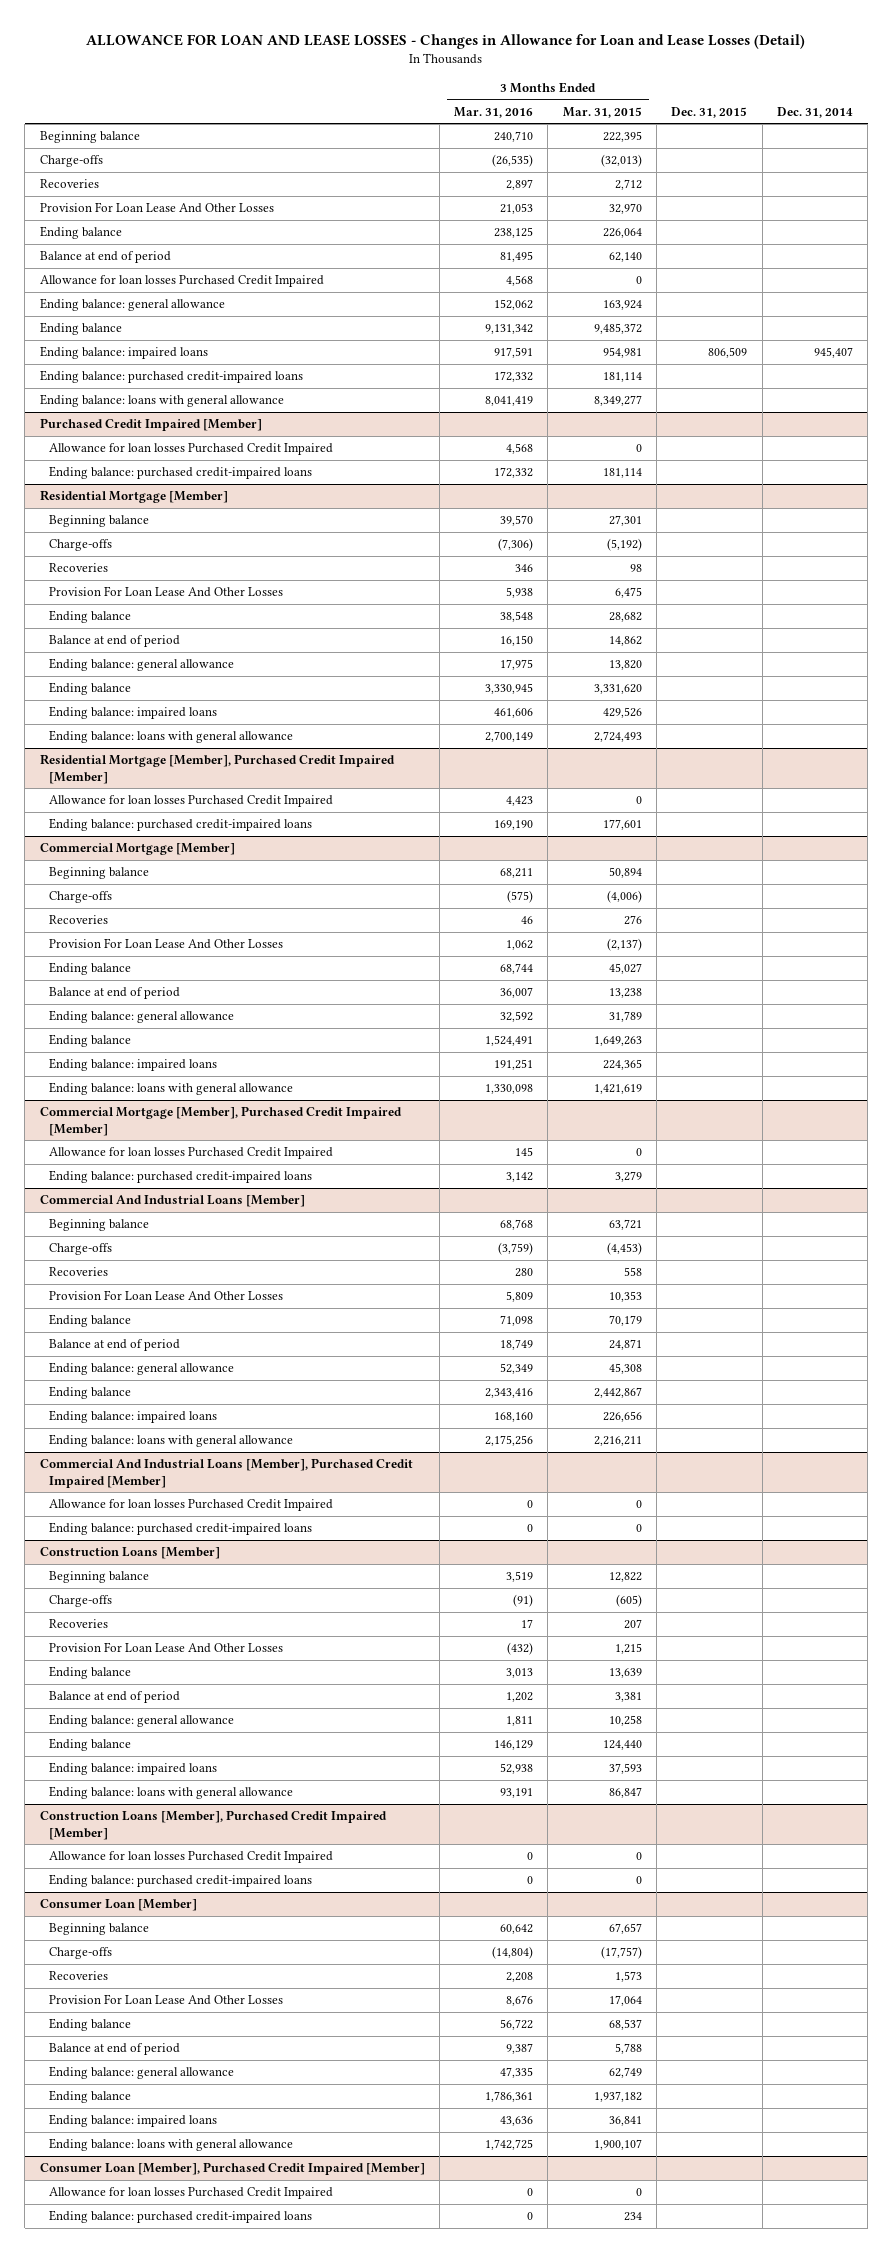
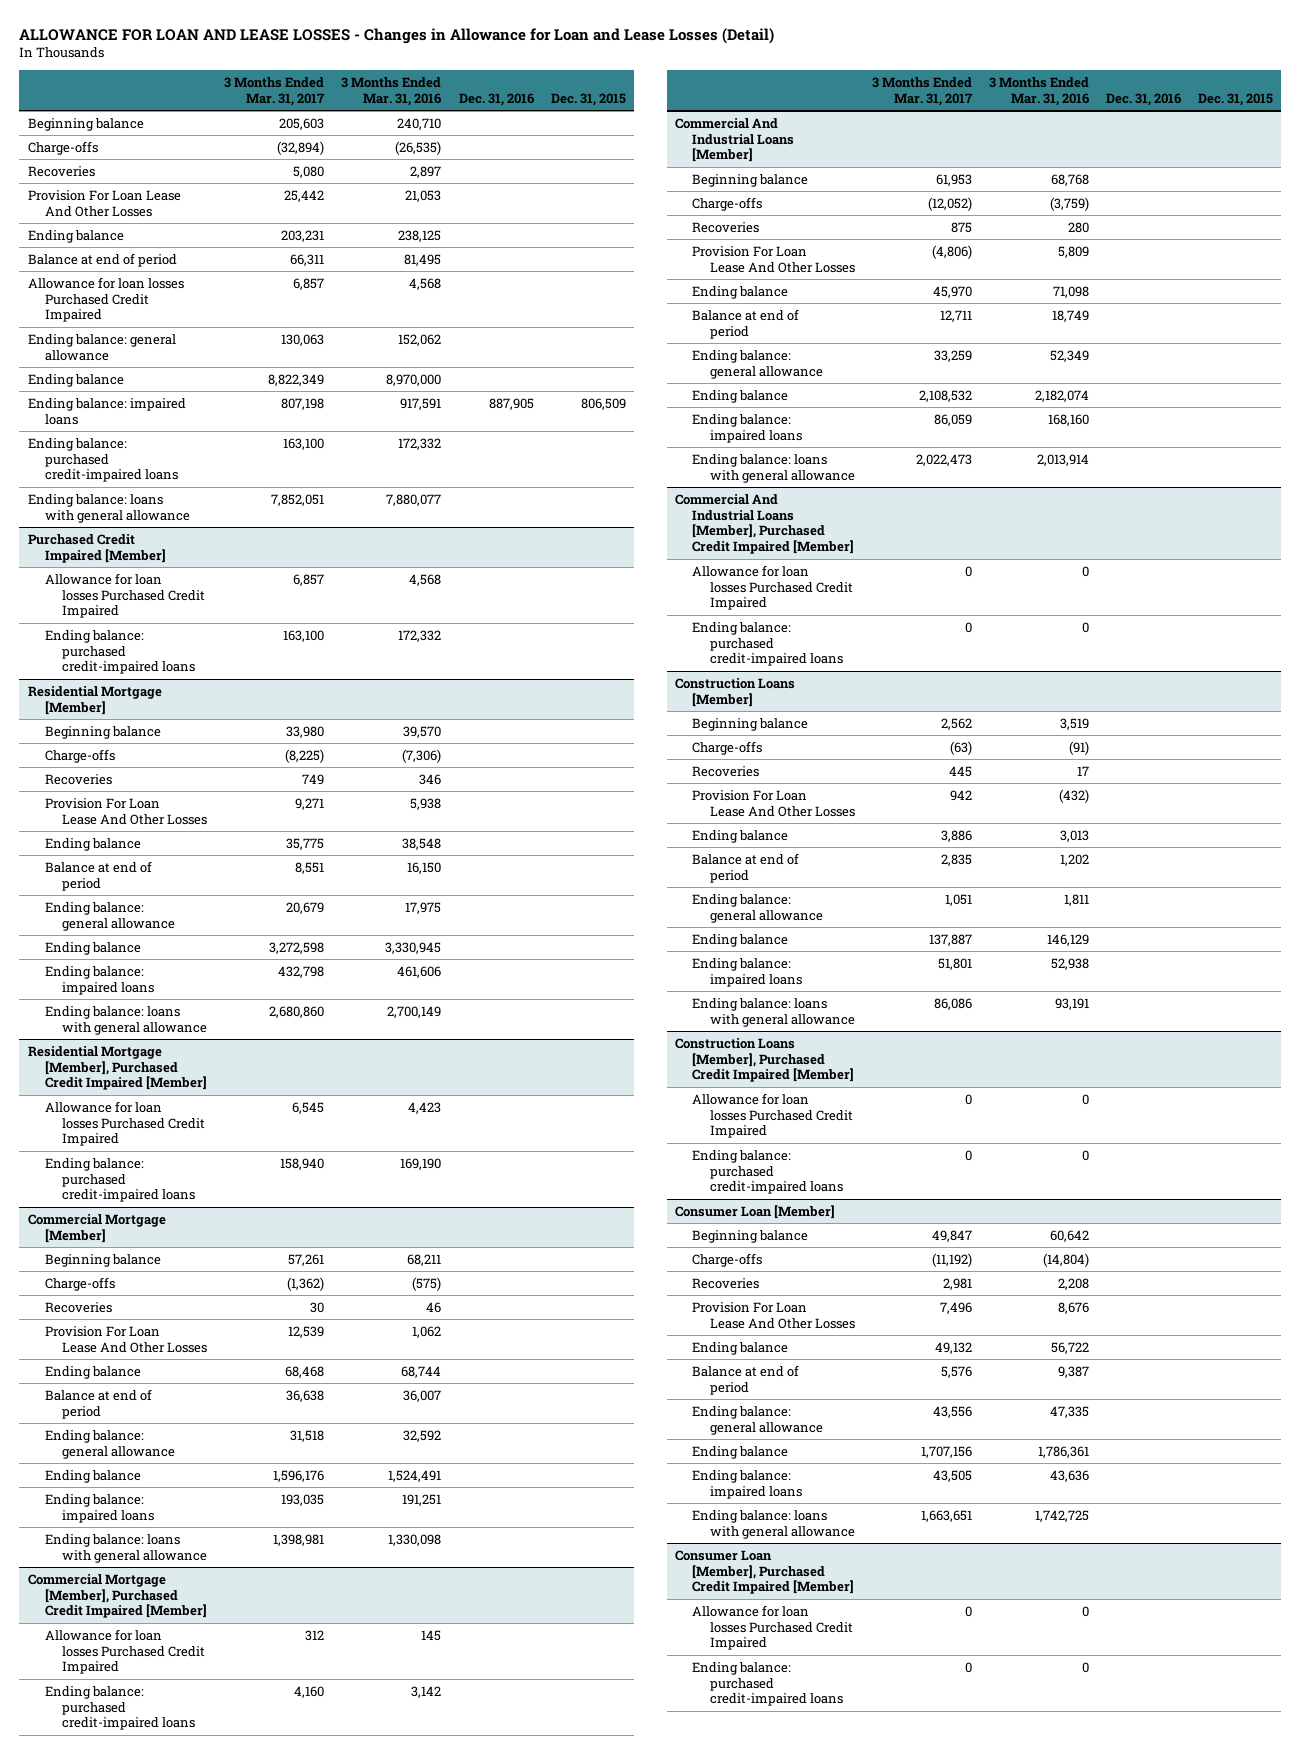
[562,106,642,118] Mar. 31, 2015 -> none
[776,106,853,118] Dec. 31, 2014 -> none
none -> [224,76,325,106] 3 Months Ended Mar. 31, 2017
none -> [458,92,534,106] Dec. 31, 2016
[485,324,534,335] 9,131,342 -> [386,373,442,386] 8,970,000
[485,396,534,407] 8,041,419 -> [386,493,442,506] 7,880,077
[485,1388,534,1399] 2,343,416 -> [1034,389,1089,402] 2,182,074
[485,1435,534,1447] 2,175,256 -> [1036,453,1089,466] 2,013,914

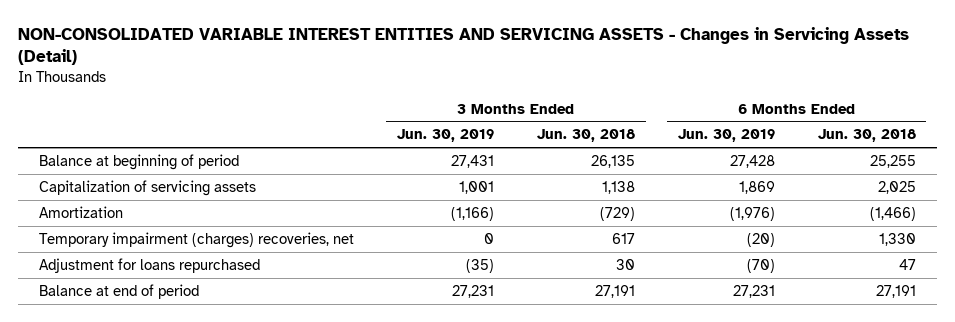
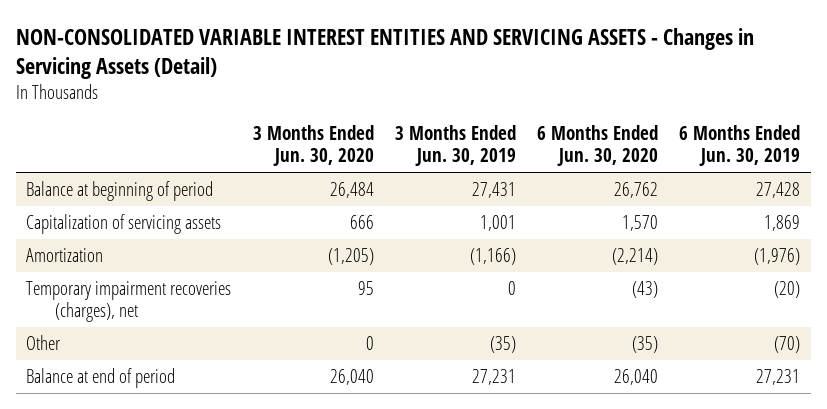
[536,129,635,143] Jun. 30, 2018 -> none
[817,129,916,143] Jun. 30, 2018 -> none
none -> [252,125,374,167] 3 Months Ended Jun. 30, 2020
none -> [536,125,658,167] 6 Months Ended Jun. 30, 2020
[38,231,354,248] Temporary impairment (charges) recoveries, net -> [26,281,232,323] Temporary impairment recoveries (charges), net
[38,257,260,273] Adjustment for loans repurchased -> [26,335,62,351] Other

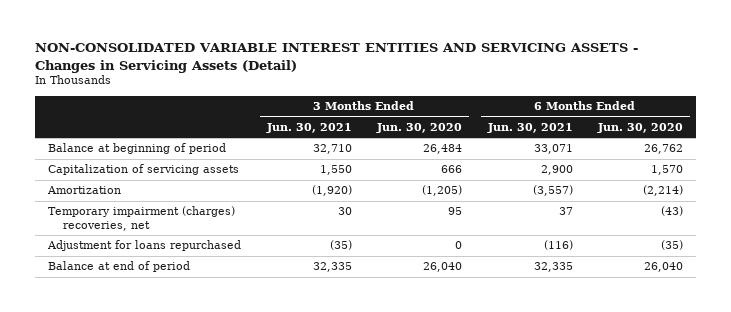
[394,125,516,167] 3 Months Ended Jun. 30, 2019 -> none
[679,125,801,167] 6 Months Ended Jun. 30, 2019 -> none
none -> [265,122,352,133] Jun. 30, 2021
none -> [486,122,573,133] Jun. 30, 2021
[26,281,232,323] Temporary impairment recoveries (charges), net -> [48,206,236,231] Temporary impairment (charges) recoveries, net
[26,335,62,351] Other -> [47,240,242,252] Adjustment for loans repurchased

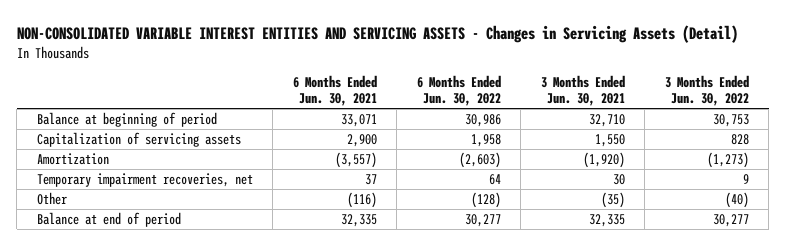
[376,122,463,133] Jun. 30, 2020 -> none
[597,122,684,133] Jun. 30, 2020 -> none
none -> [416,75,501,107] 6 Months Ended Jun. 30, 2022
none -> [664,75,749,107] 3 Months Ended Jun. 30, 2022
[48,206,236,231] Temporary impairment (charges) recoveries, net -> [36,173,253,188] Temporary impairment recoveries, net
[47,240,242,252] Adjustment for loans repurchased -> [36,192,67,206] Other

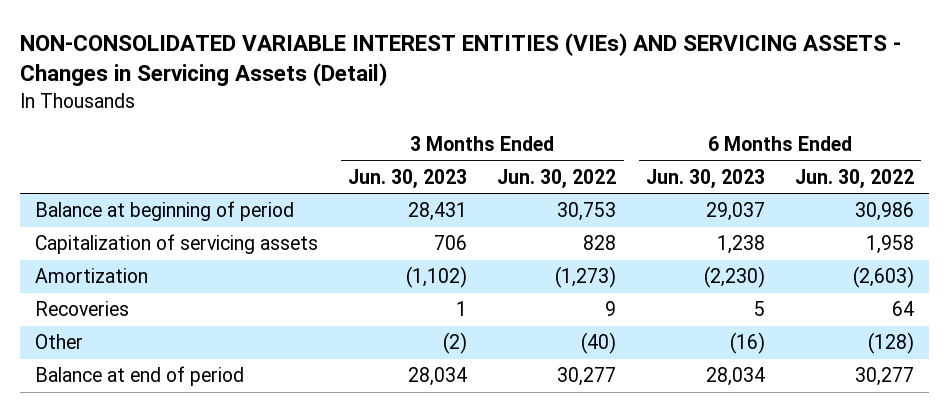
[16,24,738,43] NON-CONSOLIDATED VARIABLE INTEREST ENTITIES AND SERVICING ASSETS - Changes in Servicing Assets (Detail) -> [20,32,902,87] NON-CONSOLIDATED VARIABLE INTEREST ENTITIES (VIEs) AND SERVICING ASSETS - Changes in Servicing Assets (Detail)
[292,75,377,107] 6 Months Ended Jun. 30, 2021 -> none
[540,75,625,107] 3 Months Ended Jun. 30, 2021 -> none
none -> [348,168,468,189] Jun. 30, 2023
none -> [646,168,766,189] Jun. 30, 2023
[36,173,253,188] Temporary impairment recoveries, net -> [35,301,130,317] Recoveries

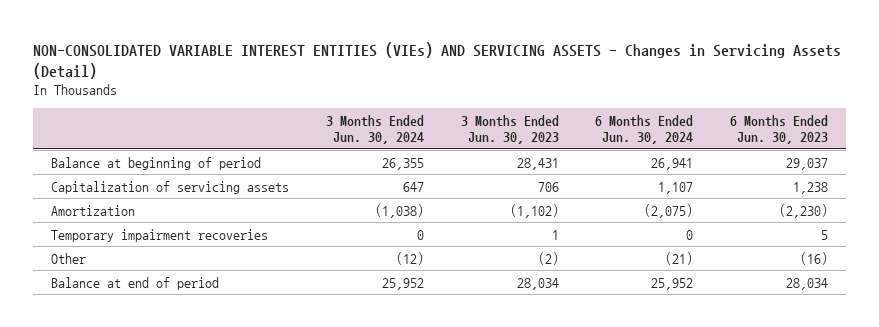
[497,168,617,189] Jun. 30, 2022 -> none
[794,168,914,189] Jun. 30, 2022 -> none
none -> [325,114,424,144] 3 Months Ended Jun. 30, 2024
none -> [595,114,694,144] 6 Months Ended Jun. 30, 2024
[35,301,130,317] Recoveries -> [51,228,269,242] Temporary impairment recoveries

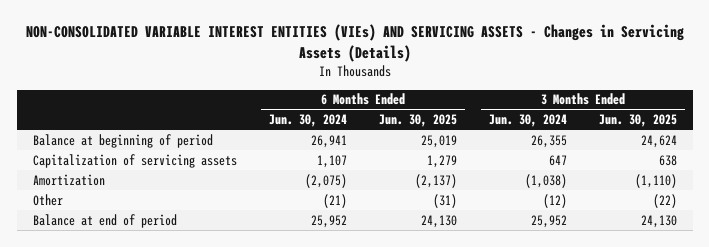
[33,41,842,79] NON-CONSOLIDATED VARIABLE INTEREST ENTITIES (VIEs) AND SERVICING ASSETS - Changes in Servicing Assets (Detail) -> [25,24,684,63] NON-CONSOLIDATED VARIABLE INTEREST ENTITIES (VIEs) AND SERVICING ASSETS - Changes in Servicing Assets (Details)
[460,114,559,144] 3 Months Ended Jun. 30, 2023 -> none
[729,114,828,144] 6 Months Ended Jun. 30, 2023 -> none
none -> [378,113,457,127] Jun. 30, 2025
none -> [598,113,677,127] Jun. 30, 2025
[51,228,269,242] Temporary impairment recoveries -> none

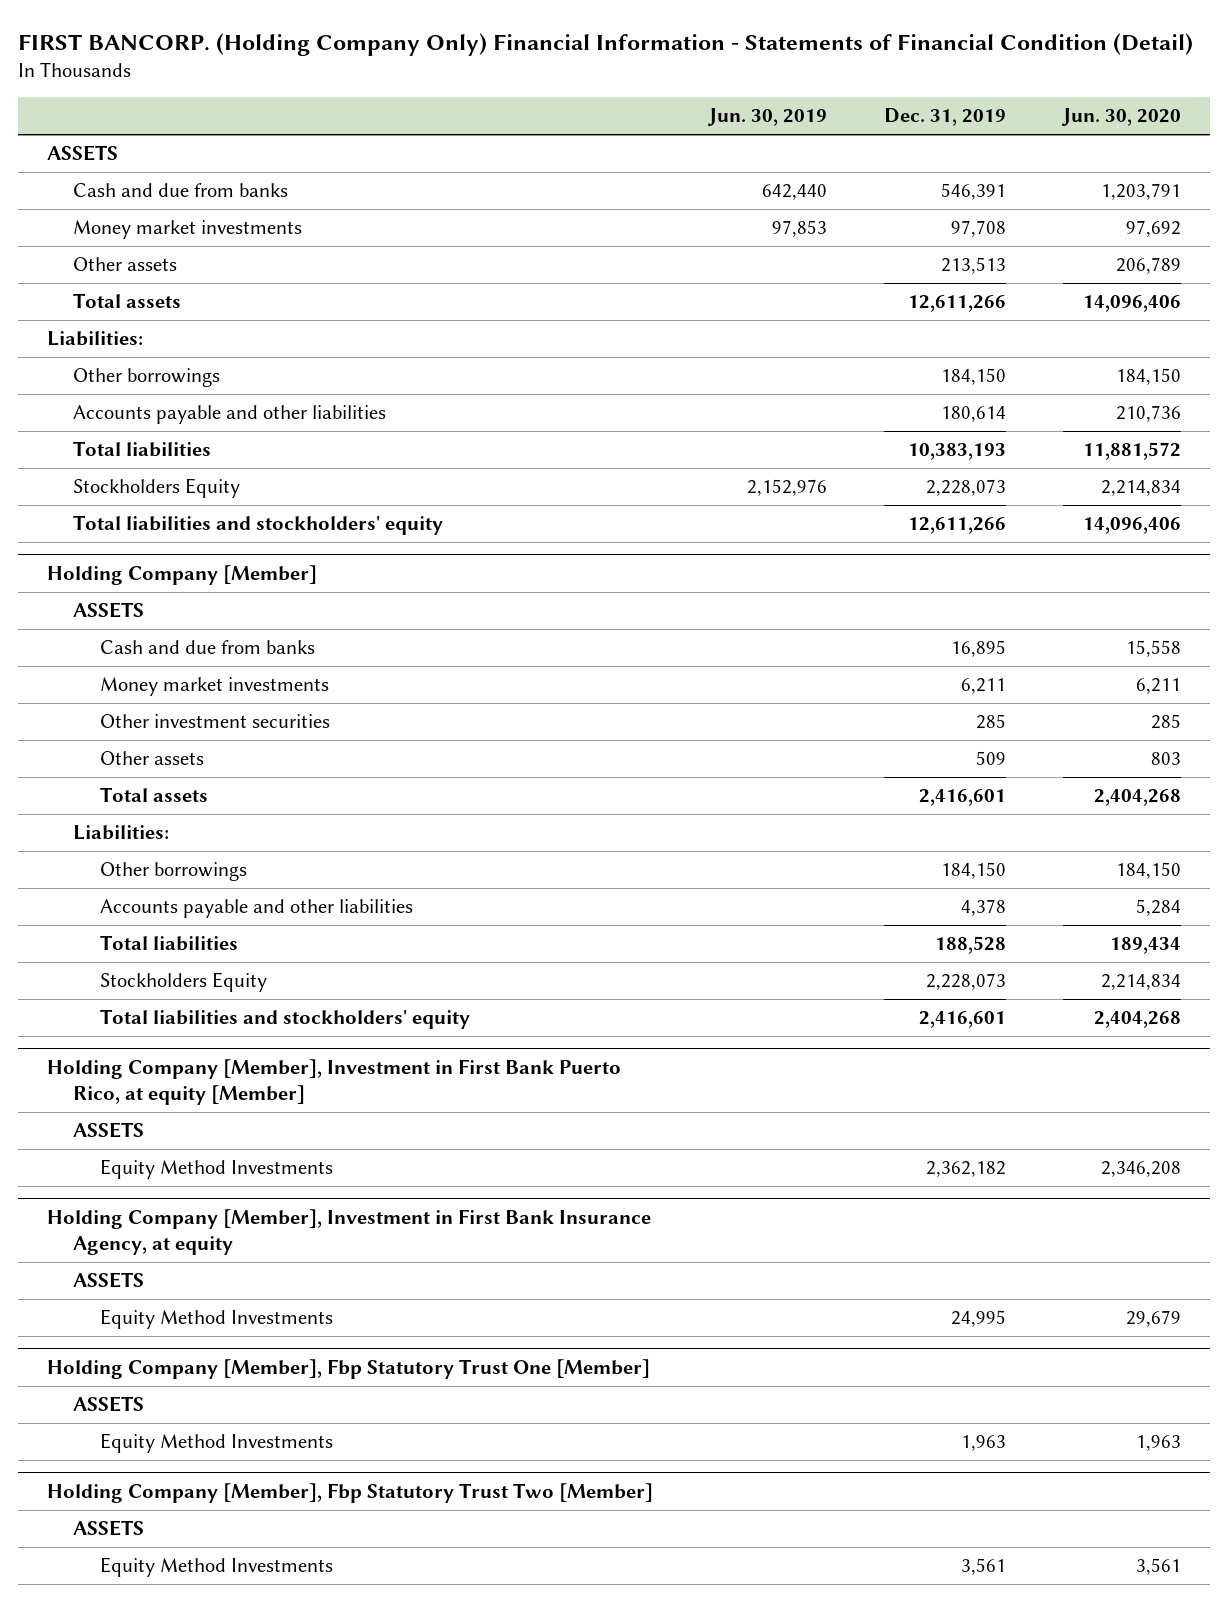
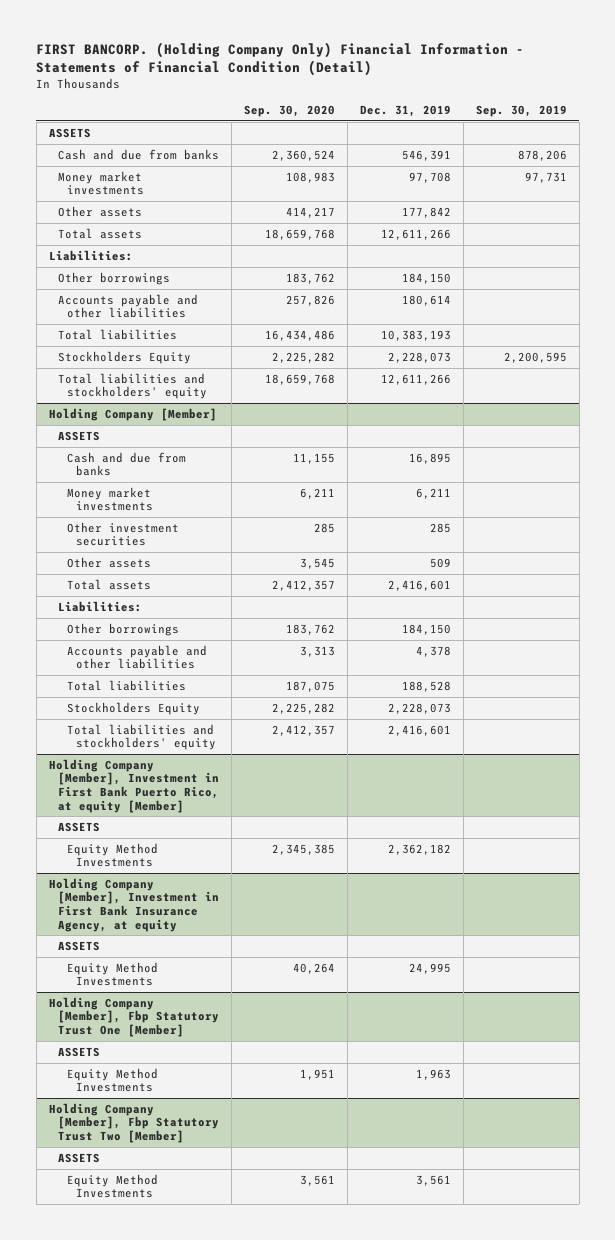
[707,108,828,127] Jun. 30, 2019 -> none
[1061,108,1182,127] Jun. 30, 2020 -> none
none -> [243,105,335,118] Sep. 30, 2020
none -> [475,105,567,118] Sep. 30, 2019
[941,257,1007,275] 213,513 -> [401,206,451,218] 177,842

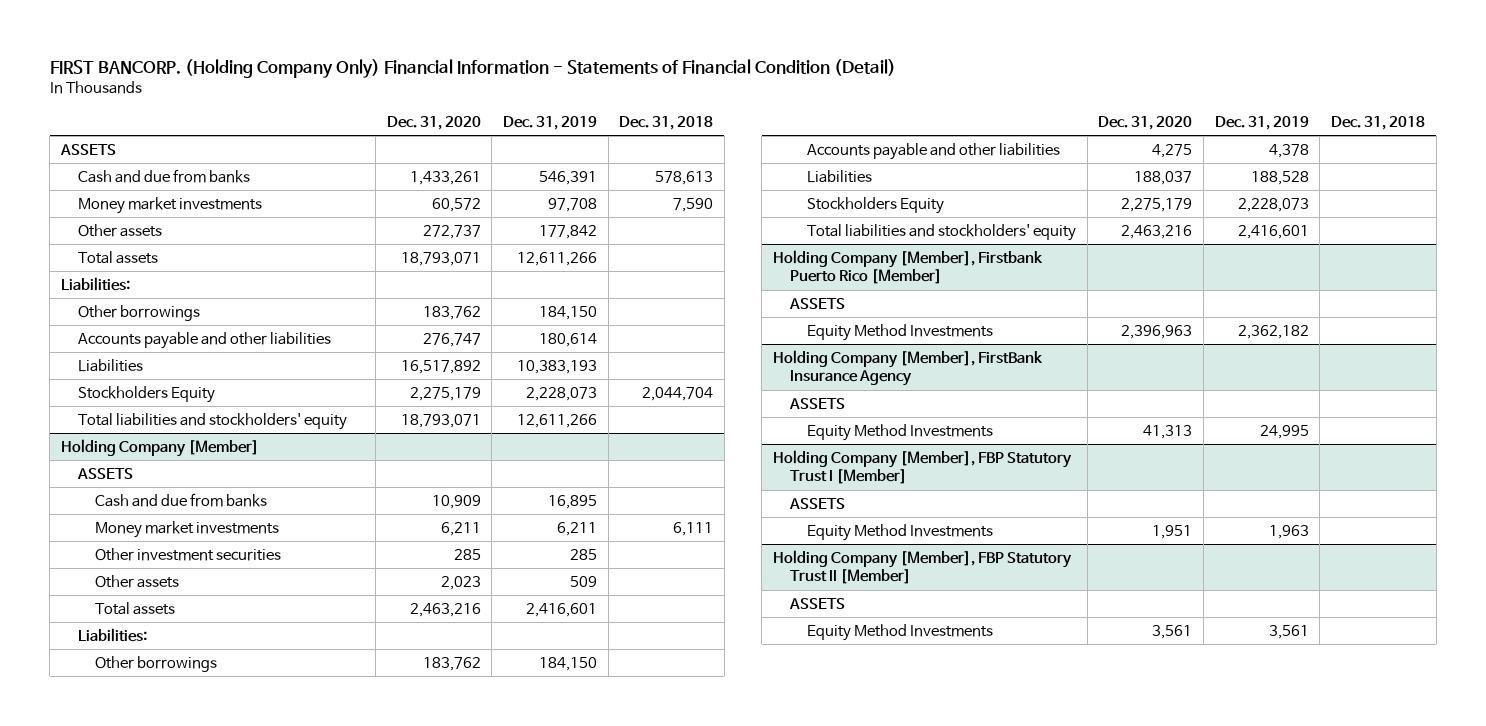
[243,105,335,118] Sep. 30, 2020 -> none
[475,105,567,118] Sep. 30, 2019 -> none
none -> [386,116,481,131] Dec. 31, 2020
none -> [619,116,714,131] Dec. 31, 2018
[57,328,177,340] Total liabilities -> [78,359,144,373] Liabilities
[66,679,186,691] Total liabilities -> [807,170,873,184] Liabilities
[48,758,219,813] Holding Company [Member], Investment in First Bank Puerto Rico, at equity [Member] -> none
none -> [772,250,1043,285] Holding Company [Member], Firstbank Puerto Rico [Member]
[48,877,219,932] Holding Company [Member], Investment in First Bank Insurance Agency, at equity -> none
none -> [772,350,1043,387] Holding Company [Member], FirstBank Insurance Agency
[48,996,219,1038] Holding Company [Member], Fbp Statutory Trust One [Member] -> [772,450,1072,485] Holding Company [Member], FBP Statutory Trust I [Member]
[48,1102,219,1144] Holding Company [Member], Fbp Statutory Trust Two [Member] -> [772,550,1072,585] Holding Company [Member], FBP Statutory Trust II [Member]

